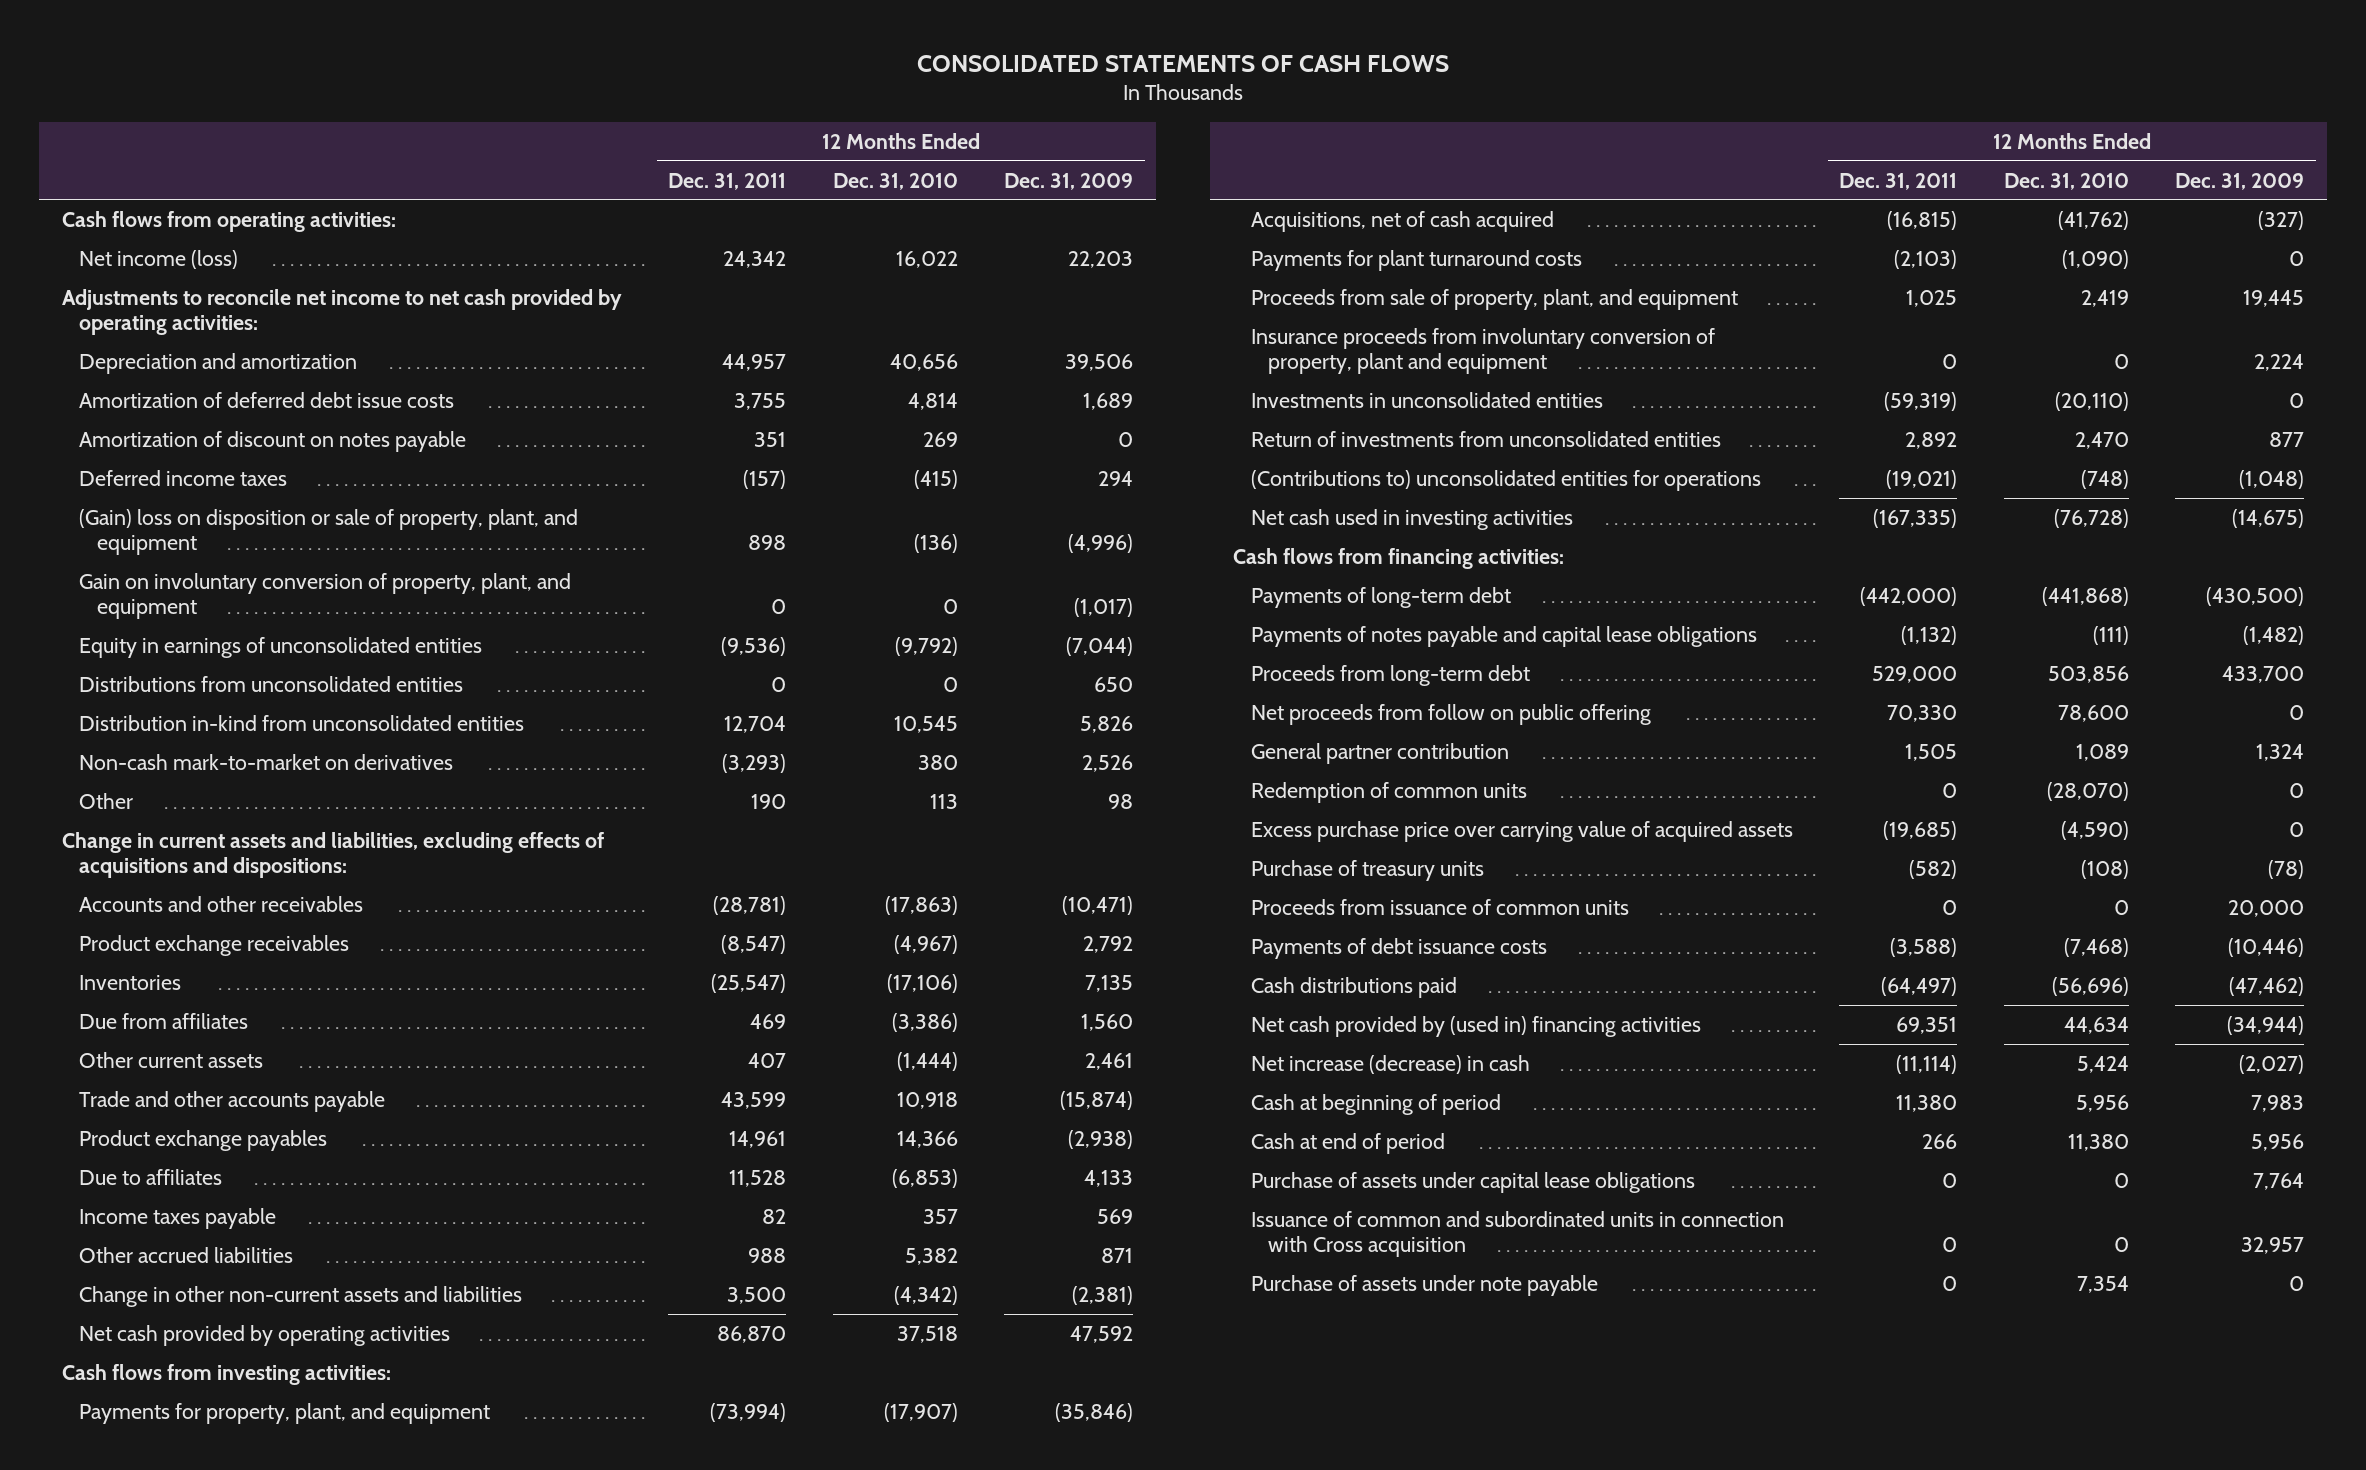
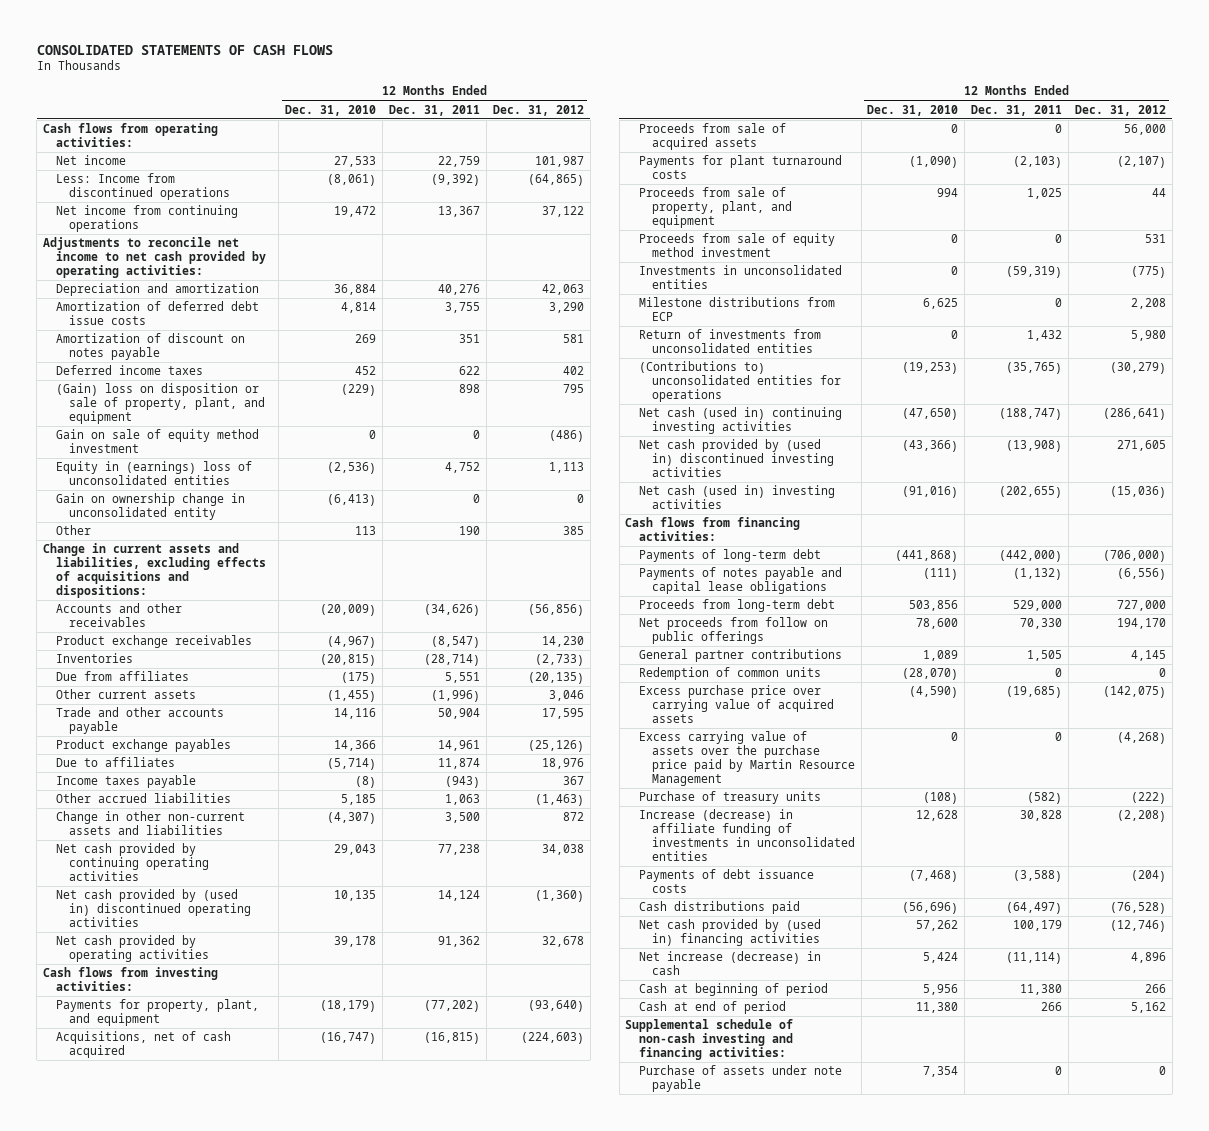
[1004,172,1134,190] Dec. 31, 2009 -> none
none -> [492,104,584,116] Dec. 31, 2012
[79,249,239,269] Net income (loss) -> [56,155,127,166] Net income
[723,250,787,268] 24,342 -> [438,156,481,168] 22,759
[895,250,958,268] 16,022 -> [334,156,377,168] 27,533
none -> [56,173,231,201] Less: Income from discontinued operations
none -> [56,205,239,233] Net income from continuing operations
[722,353,787,371] 44,957 -> [438,284,481,296] 40,276
[889,353,958,371] 40,656 -> [334,284,377,296] 36,884
[79,572,572,620] Gain on involuntary conversion of property, plant, and equipment -> none
[79,675,464,692] Distributions from unconsolidated entities -> none
[79,714,525,731] Distribution in-kind from unconsolidated entities -> none
[79,753,454,770] Non-cash mark-to-market on derivatives -> none
[743,469,787,489] (157) -> [459,366,481,376] 622
[913,469,958,489] (415) -> [355,366,377,376] 452
[913,534,958,554] (136) -> [341,384,377,397] (229)
none -> [56,429,260,454] Gain on sale of equity method investment
[79,636,483,658] Equity in earnings of unconsolidated entities -> [56,461,253,486] Equity in (earnings) loss of unconsolidated entities
[721,636,787,656] (9,536) -> [445,462,481,474] 4,752
[894,636,958,656] (9,792) -> [327,462,377,475] (2,536)
none -> [56,493,246,521] Gain on ownership change in unconsolidated entity
[713,895,787,915] (28,781) -> [424,604,481,617] (34,626)
[884,895,958,915] (17,863) -> [320,604,377,617] (20,009)
[711,973,787,993] (25,547) -> [424,654,481,667] (28,714)
[886,973,958,993] (17,106) -> [320,654,377,667] (20,815)
[750,1013,787,1029] 469 -> [445,672,481,684] 5,551
[891,1012,958,1032] (3,386) -> [341,672,377,685] (175)
[748,1052,787,1068] 407 -> [431,690,481,703] (1,996)
[896,1051,958,1071] (1,444) -> [327,690,377,703] (1,455)
[721,1091,787,1109] 43,599 -> [438,708,481,720] 50,904
[896,1091,958,1109] 10,918 -> [334,708,377,720] 14,116
[729,1169,787,1187] 11,528 -> [438,758,481,770] 11,874
[891,1168,958,1188] (6,853) -> [327,758,377,771] (5,714)
[762,1208,787,1224] 82 -> [445,776,481,789] (943)
[922,1208,958,1224] 357 -> [355,776,377,789] (8)
[748,1247,787,1263] 988 -> [445,794,481,806] 1,063
[904,1247,958,1265] 5,382 -> [341,794,377,806] 5,185
[893,1285,958,1305] (4,342) -> [327,812,377,825] (4,307)
none -> [56,843,210,882] Net cash provided by continuing operating activities
none -> [56,889,252,928] Net cash provided by (used in) discontinued operating activities
[717,1325,787,1343] 86,870 -> [438,936,481,948] 91,362
[896,1325,958,1343] 37,518 -> [334,936,377,948] 39,178
[710,1402,787,1422] (73,994) -> [424,1000,481,1013] (77,202)
[883,1402,958,1422] (17,907) -> [320,1000,377,1013] (18,179)
[2057,210,2129,230] (41,762) -> [320,1032,377,1045] (16,747)
none -> [638,123,786,151] Proceeds from sale of acquired assets
[1250,327,1715,375] Insurance proceeds from involuntary conversion of property, plant and equipment -> none
[2080,289,2129,307] 2,419 -> [937,188,959,198] 994
none -> [638,233,835,258] Proceeds from sale of equity method investment
[2054,391,2129,411] (20,110) -> [951,266,959,276] 0
none -> [638,297,835,322] Milestone distributions from ECP
[1905,431,1958,449] 2,892 -> [1027,330,1063,342] 1,432
[2074,431,2129,449] 2,470 -> [951,330,959,340] 0
[1886,469,1958,489] (19,021) -> [1006,362,1063,375] (35,765)
[2080,469,2129,489] (748) -> [902,362,959,375] (19,253)
none -> [638,407,842,435] Net cash (used in) continuing investing activities
none -> [638,439,834,478] Net cash provided by (used in) discontinued investing activities
[1250,508,1573,530] Net cash used in investing activities -> [638,485,835,510] Net cash (used in) investing activities
[1873,508,1958,528] (167,335) -> [999,486,1063,499] (202,655)
[2053,508,2129,528] (76,728) -> [902,486,959,499] (91,016)
[1250,703,1651,725] Net proceeds from follow on public offering -> [638,617,828,645] Net proceeds from follow on public offerings
[1250,742,1509,764] General partner contribution -> [638,649,842,663] General partner contributions
none -> [638,731,855,787] Excess carrying value of assets over the purchase price paid by Martin Resource Management
[1250,898,1629,915] Proceeds from issuance of common units -> none
none -> [638,809,855,862] Increase (decrease) in affiliate funding of investments in unconsolidated entities
[1896,1016,1958,1034] 69,351 -> [1013,920,1063,932] 100,179
[2063,1016,2129,1034] 44,634 -> [916,920,959,932] 57,262
[1250,1171,1695,1193] Purchase of assets under capital lease obligations -> none
[1250,1210,1784,1258] Issuance of common and subordinated units in connection with Cross acquisition -> none
none -> [625,1019,794,1061] Supplemental schedule of non-cash investing and financing activities:

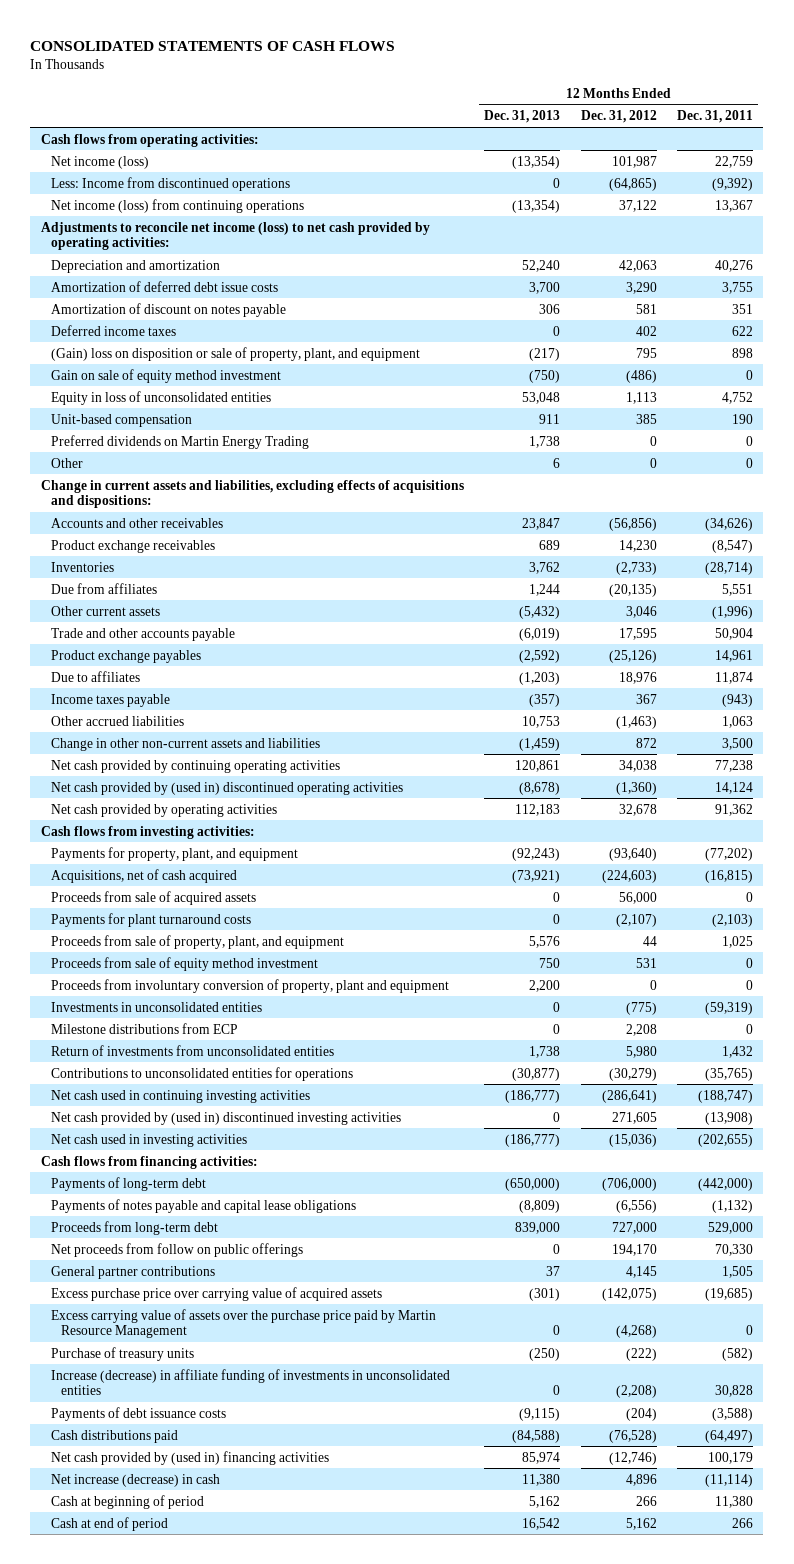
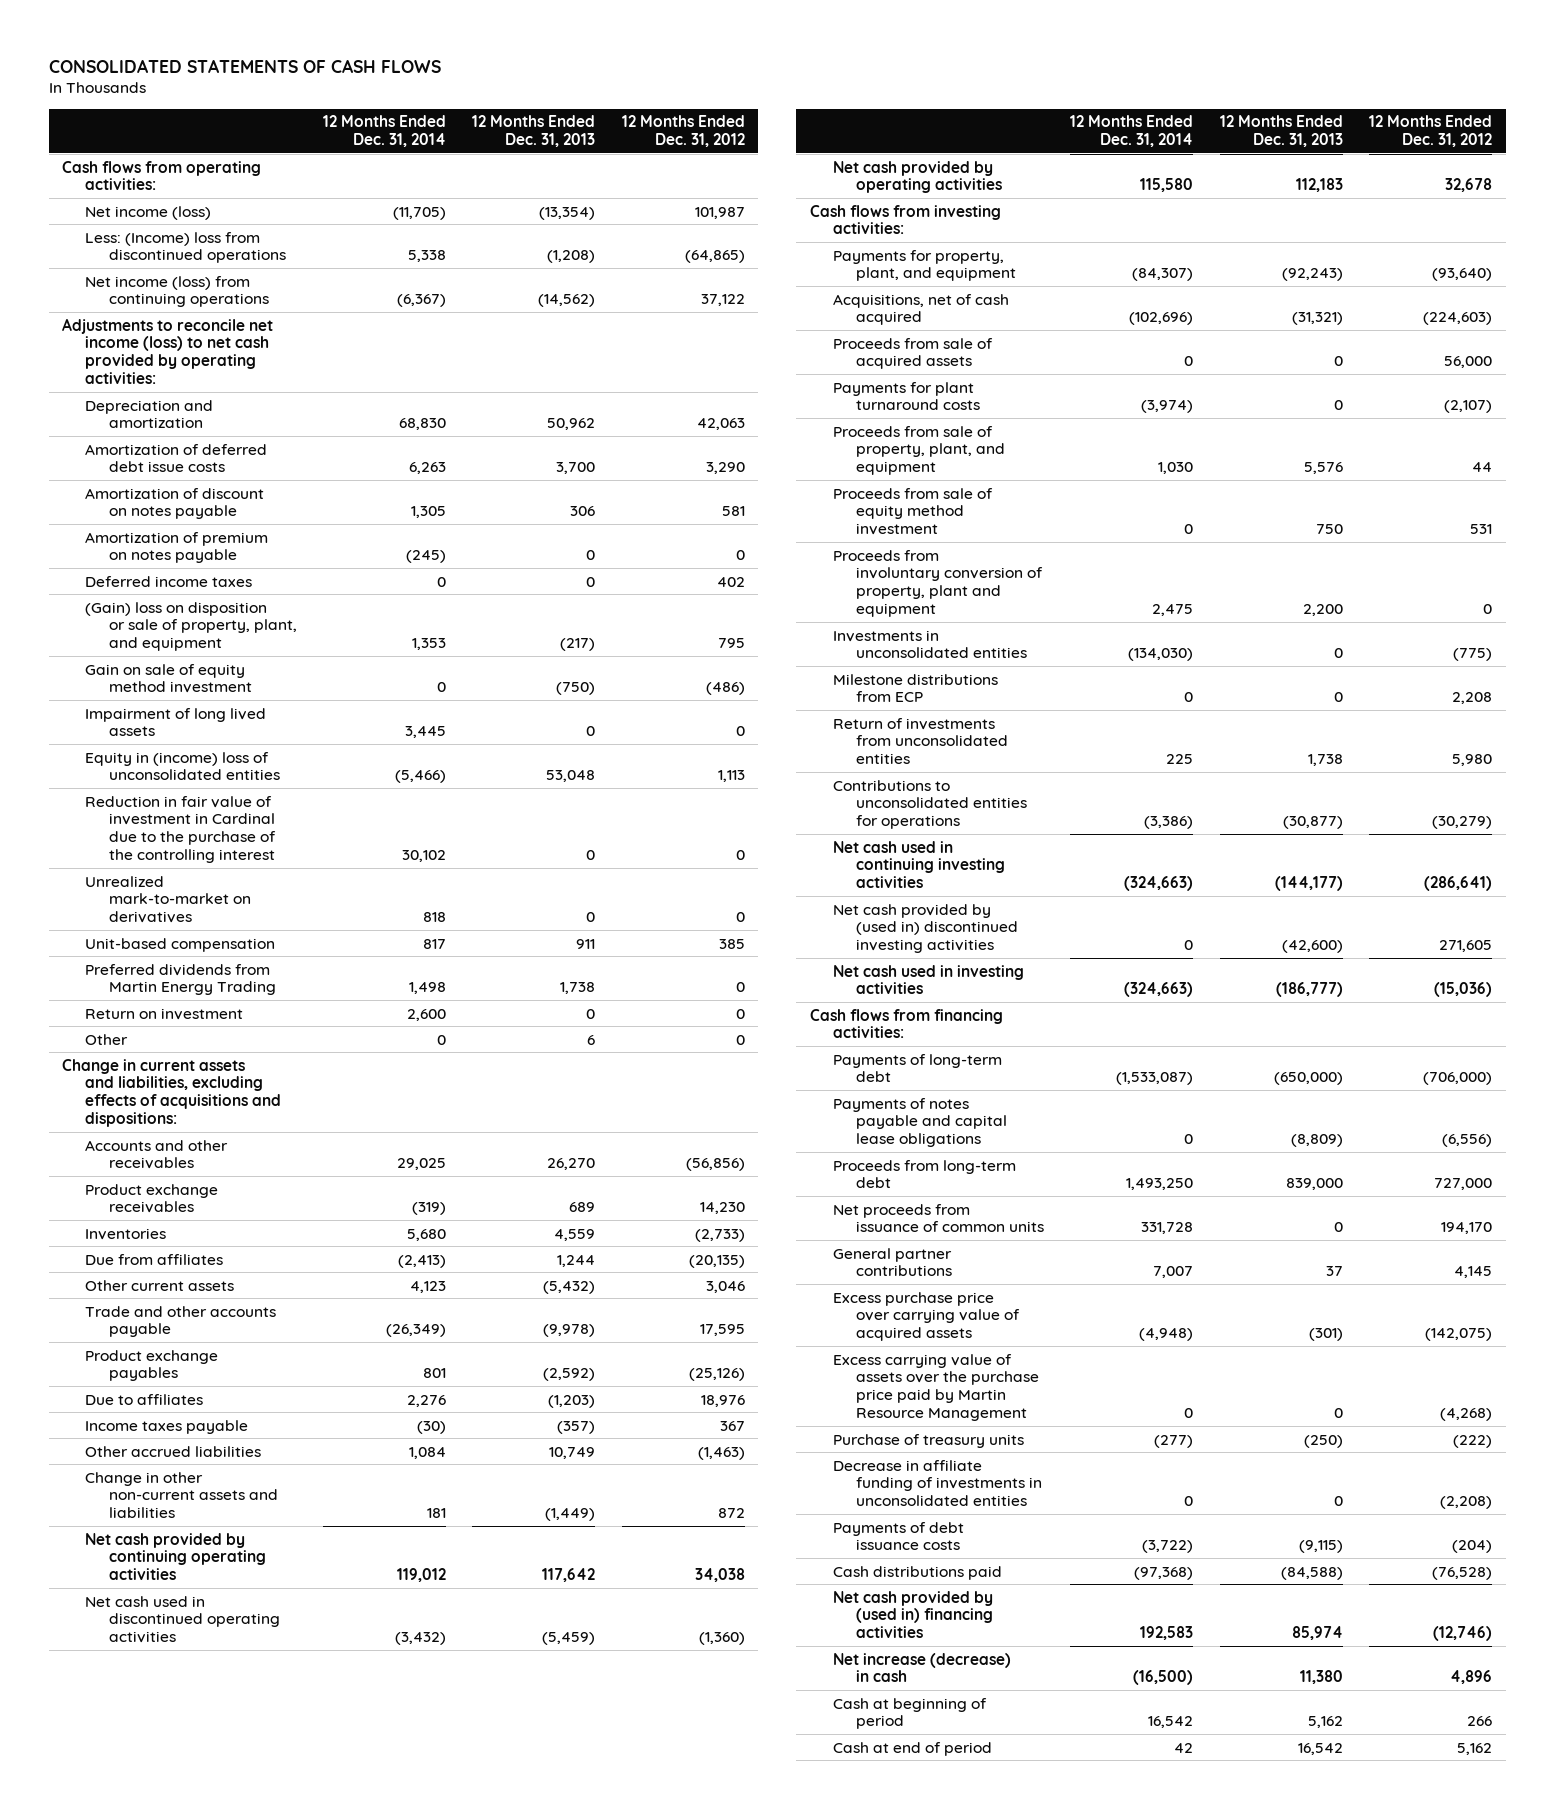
[677,110,754,124] Dec. 31, 2011 -> none
none -> [322,115,446,148] 12 Months Ended Dec. 31, 2014
[50,176,290,191] Less: Income from discontinued operations -> [85,231,286,264] Less: (Income) loss from discontinued operations
[553,177,561,188] 0 -> [547,250,596,264] (1,208)
[512,199,561,213] (13,354) -> [538,294,596,308] (14,562)
[522,259,561,272] 52,240 -> [547,418,596,431] 50,962
none -> [85,531,269,564] Amortization of premium on notes payable
none -> [85,707,267,737] Impairment of long lived assets
[50,390,271,405] Equity in loss of unconsolidated entities -> [85,751,280,781] Equity in (income) loss of unconsolidated entities
none -> [85,795,276,864] Reduction in fair value of investment in Cardinal due to the purchase of the controlling interest
none -> [85,875,251,924] Unrealized mark-to-market on derivatives
[50,434,309,449] Preferred dividends on Martin Energy Trading -> [85,963,276,996] Preferred dividends from Martin Energy Trading
none -> [85,1007,244,1020] Return on investment
[522,517,561,530] 23,847 -> [547,1158,596,1171] 26,270
[529,561,561,574] 3,762 -> [554,1228,596,1241] 4,559
[519,627,561,641] (6,019) -> [543,1324,596,1338] (9,978)
[522,715,561,728] 10,753 -> [549,1446,596,1459] 10,749
[519,737,561,751] (1,459) -> [545,1508,596,1522] (1,449)
[515,759,561,772] 120,861 -> [542,1568,596,1583] 117,642
[50,781,403,795] Net cash provided by (used in) discontinued operating activities -> [85,1595,280,1644] Net cash used in discontinued operating activities
[519,781,561,795] (8,678) -> [542,1632,596,1646] (5,459)
[512,869,561,883] (73,921) -> [1291,312,1343,326] (31,321)
[505,1089,561,1103] (186,777) -> [1274,876,1343,892] (144,177)
[553,1111,561,1122] 0 -> [1281,940,1343,954] (42,600)
[50,1242,303,1257] Net proceeds from follow on public offerings -> [832,1203,1044,1233] Net proceeds from issuance of common units
[50,1368,450,1396] Increase (decrease) in affiliate funding of investments in unconsolidated entities -> [832,1459,1042,1507] Decrease in affiliate funding of investments in unconsolidated entities

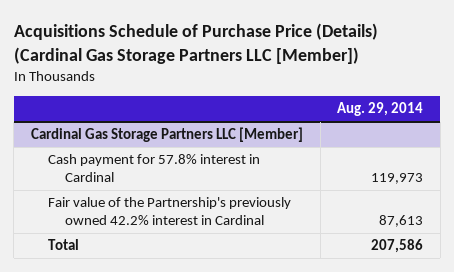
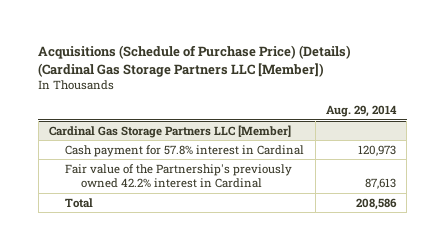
[13,23,378,64] Acquisitions Schedule of Purchase Price (Details) (Cardinal Gas Storage Partners LLC [Member]) -> [38,45,352,77] Acquisitions (Schedule of Purchase Price) (Details) (Cardinal Gas Storage Partners LLC [Member])
[371,173,424,185] 119,973 -> [357,144,396,156] 120,973
[371,239,424,254] 207,586 -> [355,197,397,210] 208,586

